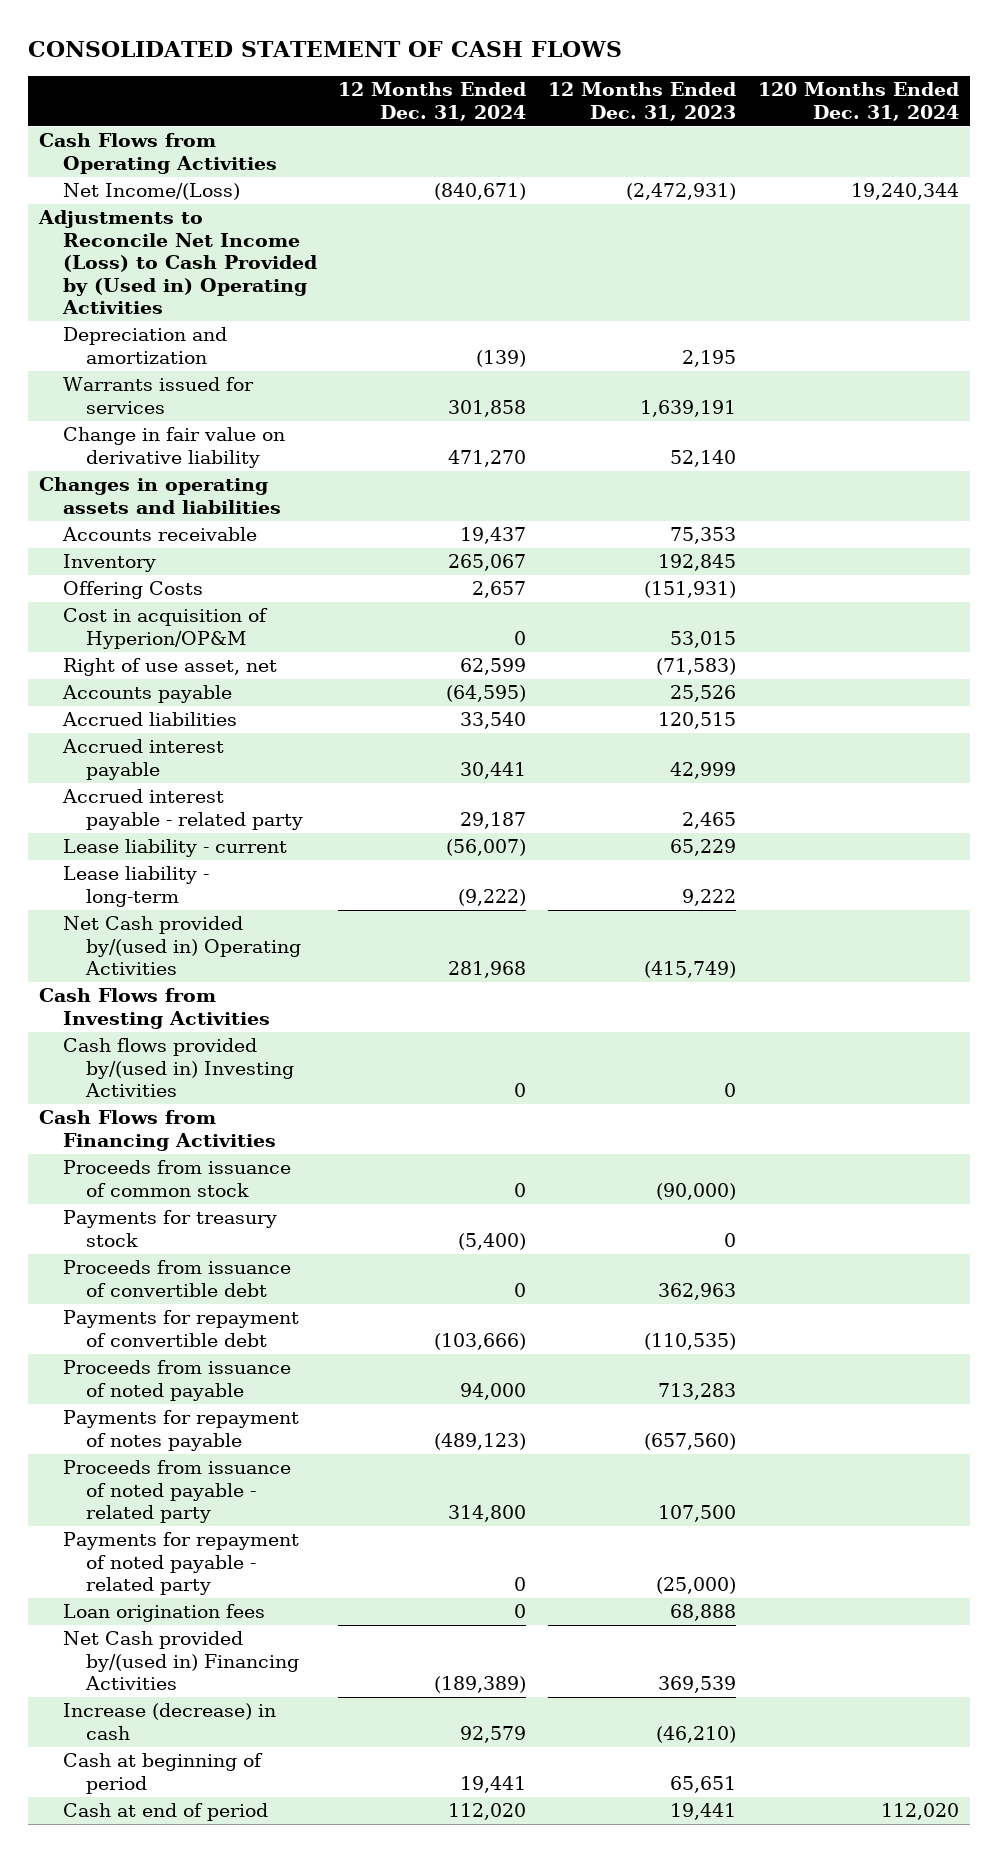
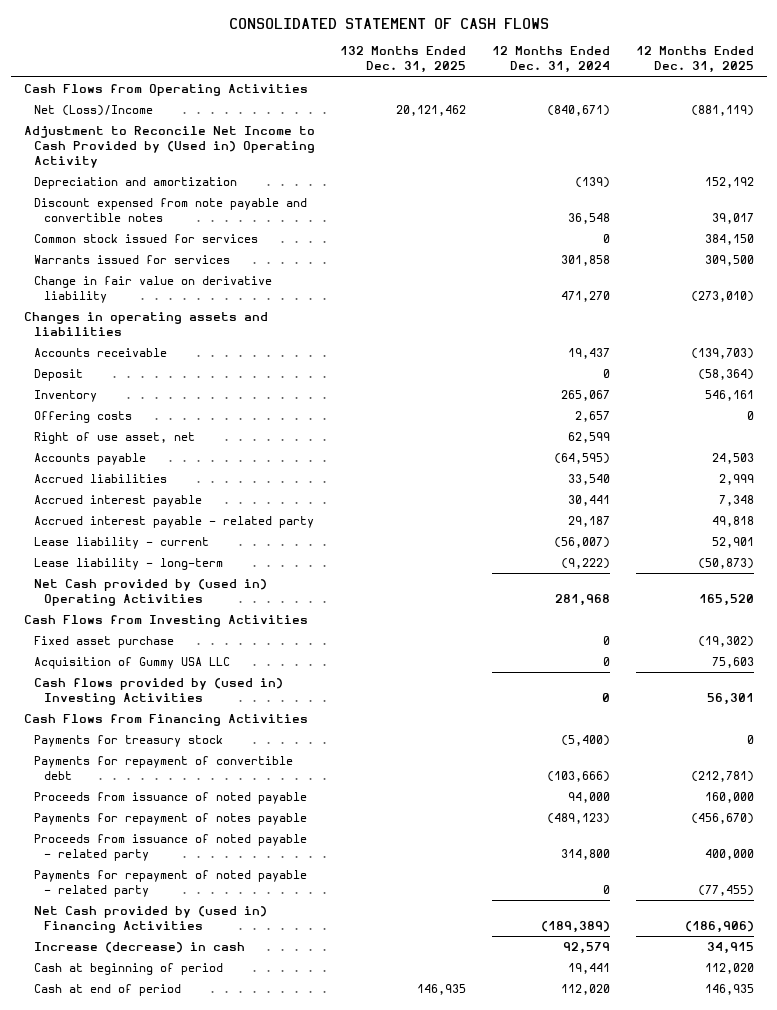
[548,82,737,121] 12 Months Ended Dec. 31, 2023 -> none
[757,82,959,121] 120 Months Ended Dec. 31, 2024 -> none
none -> [340,46,467,74] 132 Months Ended Dec. 31, 2025
none -> [635,46,754,74] 12 Months Ended Dec. 31, 2025
[62,183,240,201] Net Income/(Loss) -> [33,105,153,117] Net (Loss)/Income
[38,210,317,315] Adjustments to Reconcile Net Income (Loss) to Cash Provided by (Used in) Operating Activities -> [23,126,315,169] Adjustment to Reconcile Net Income to Cash Provided by (Used in) Operating Activity
none -> [33,198,307,223] Discount expensed from note payable and convertible notes
none -> [33,234,258,244] Common stock issued for services
none -> [33,369,83,382] Deposit
[62,608,268,649] Cost in acquisition of Hyperion/OP&M -> none
[62,581,203,600] Offering Costs -> [33,411,132,424] Offering costs
[62,916,302,976] Net Cash provided by/(used in) Operating Activities -> [33,579,267,607] Net Cash provided by (used in) Operating Activities
none -> [33,636,174,649] Fixed asset purchase
none -> [33,657,230,670] Acquisition of Gummy USA LLC
[62,1038,295,1098] Cash flows provided by/(used in) Investing Activities -> [33,678,283,706] Cash flows provided by (used in) Investing Activities
[62,1160,291,1197] Proceeds from issuance of common stock -> none
[62,1260,291,1297] Proceeds from issuance of convertible debt -> none
[62,1604,265,1623] Loan origination fees -> none
[62,1631,300,1691] Net Cash provided by/(used in) Financing Activities -> [33,906,267,934] Net Cash provided by (used in) Financing Activities

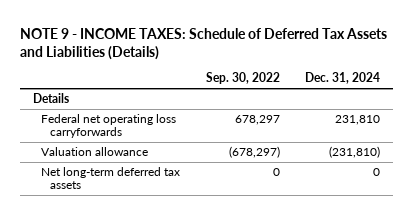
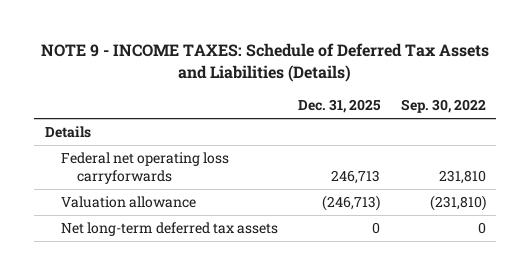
[304,72,380,85] Dec. 31, 2024 -> none
none -> [298,99,382,114] Dec. 31, 2025
[234,115,280,126] 678,297 -> [438,170,486,185] 231,810
[228,146,280,159] (678,297) -> [429,195,486,212] (231,810)

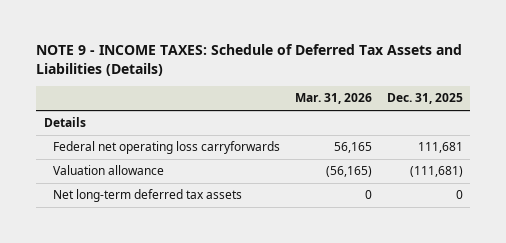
[400,99,486,114] Sep. 30, 2022 -> none
none -> [294,93,372,105] Mar. 31, 2026
[331,170,381,185] 246,713 -> [417,142,463,154] 111,681
[322,195,381,212] (246,713) -> [409,166,463,178] (111,681)

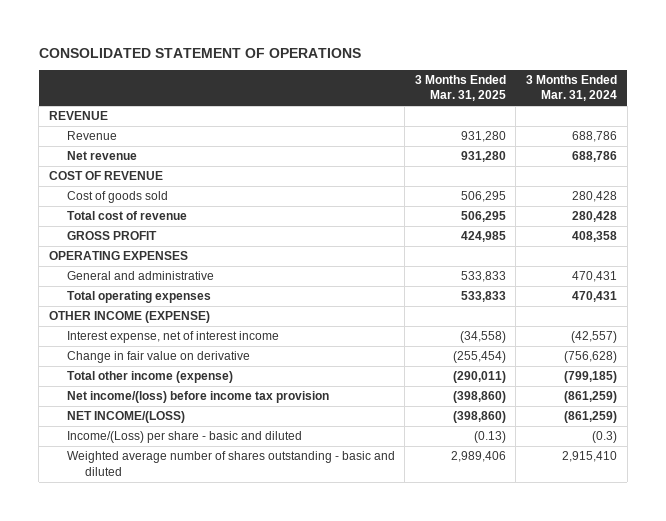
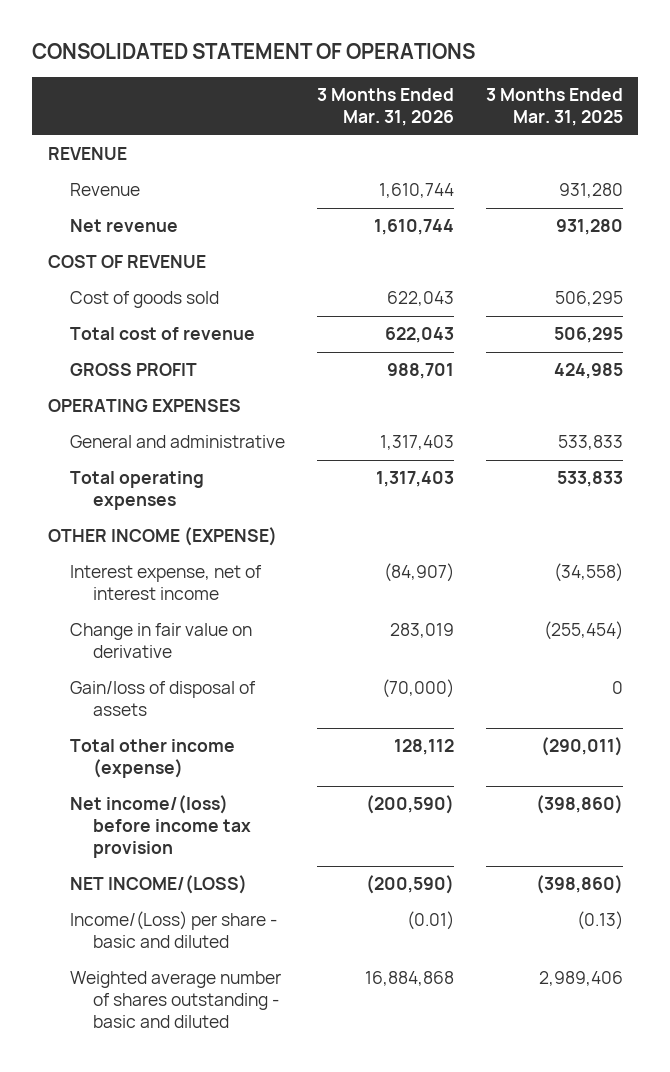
[526,74,618,102] 3 Months Ended Mar. 31, 2024 -> none
none -> [317,88,455,127] 3 Months Ended Mar. 31, 2026
none -> [70,681,257,717] Gain/loss of disposal of assets

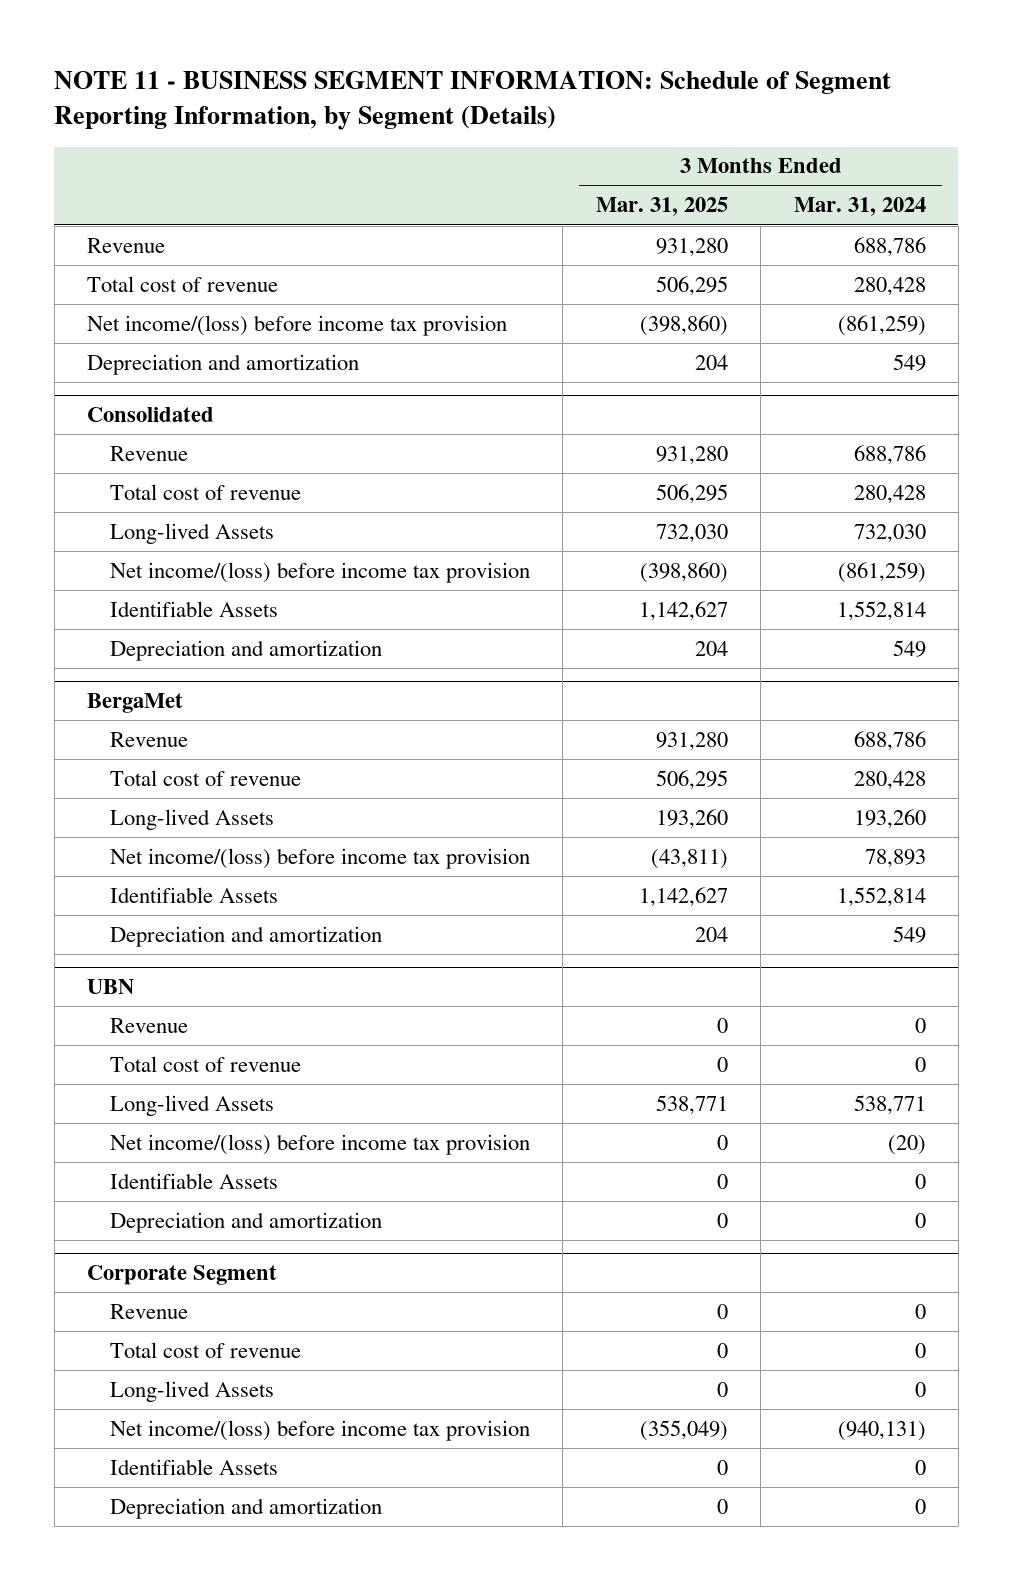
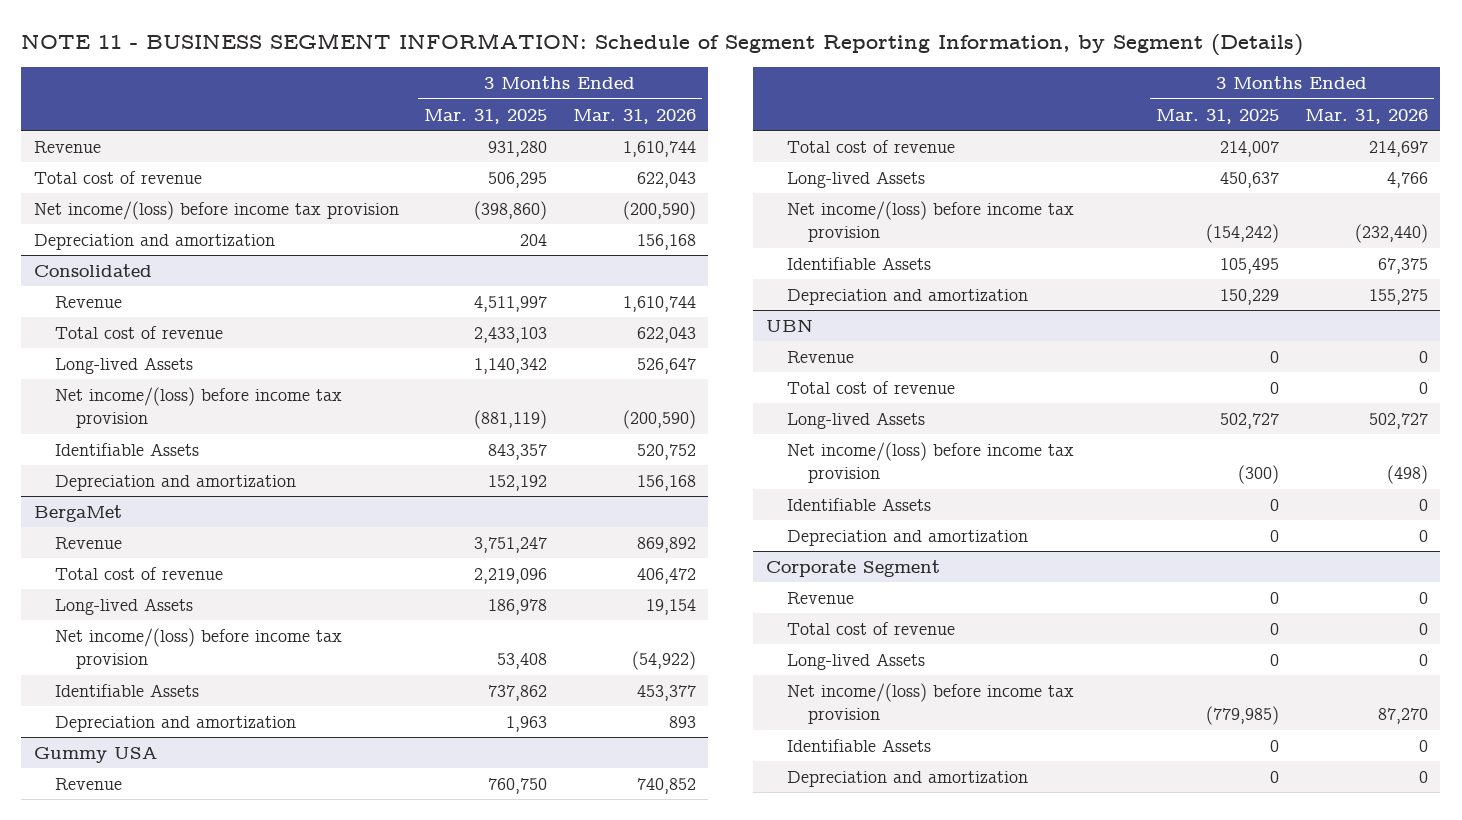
[793,197,926,217] Mar. 31, 2024 -> none
none -> [572,108,696,124] Mar. 31, 2026
[655,445,728,465] 931,280 -> [474,295,548,312] 4,511,997
[655,483,728,504] 506,295 -> [474,326,548,343] 2,433,103
[655,523,728,543] 732,030 -> [474,357,548,374] 1,140,342
[639,561,728,583] (398,860) -> [474,410,548,430] (881,119)
[638,600,728,621] 1,142,627 -> [488,443,548,460] 843,357
[694,640,728,656] 204 -> [488,474,548,491] 152,192
[655,731,728,751] 931,280 -> [474,536,548,553] 3,751,247
[655,769,728,790] 506,295 -> [474,567,548,584] 2,219,096
[655,808,728,829] 193,260 -> [488,598,548,615] 186,978
[650,848,728,869] (43,811) -> [497,653,548,670] 53,408
[638,886,728,907] 1,142,627 -> [488,684,548,701] 737,862
[694,926,728,942] 204 -> [506,715,548,732] 1,963
none -> [34,746,158,763] Gummy USA
none -> [55,777,123,790] Revenue
none -> [787,139,956,153] Total cost of revenue
none -> [787,170,926,188] Long-lived Assets
none -> [787,200,1075,243] Net income/(loss) before income tax provision
none -> [787,256,932,270] Identifiable Assets
none -> [787,288,1029,305] Depreciation and amortization
[655,1094,728,1115] 538,771 -> [1220,412,1280,429] 502,727
[716,1134,728,1150] 0 -> [1238,465,1280,485] (300)
[639,1419,728,1441] (355,049) -> [1206,706,1280,726] (779,985)

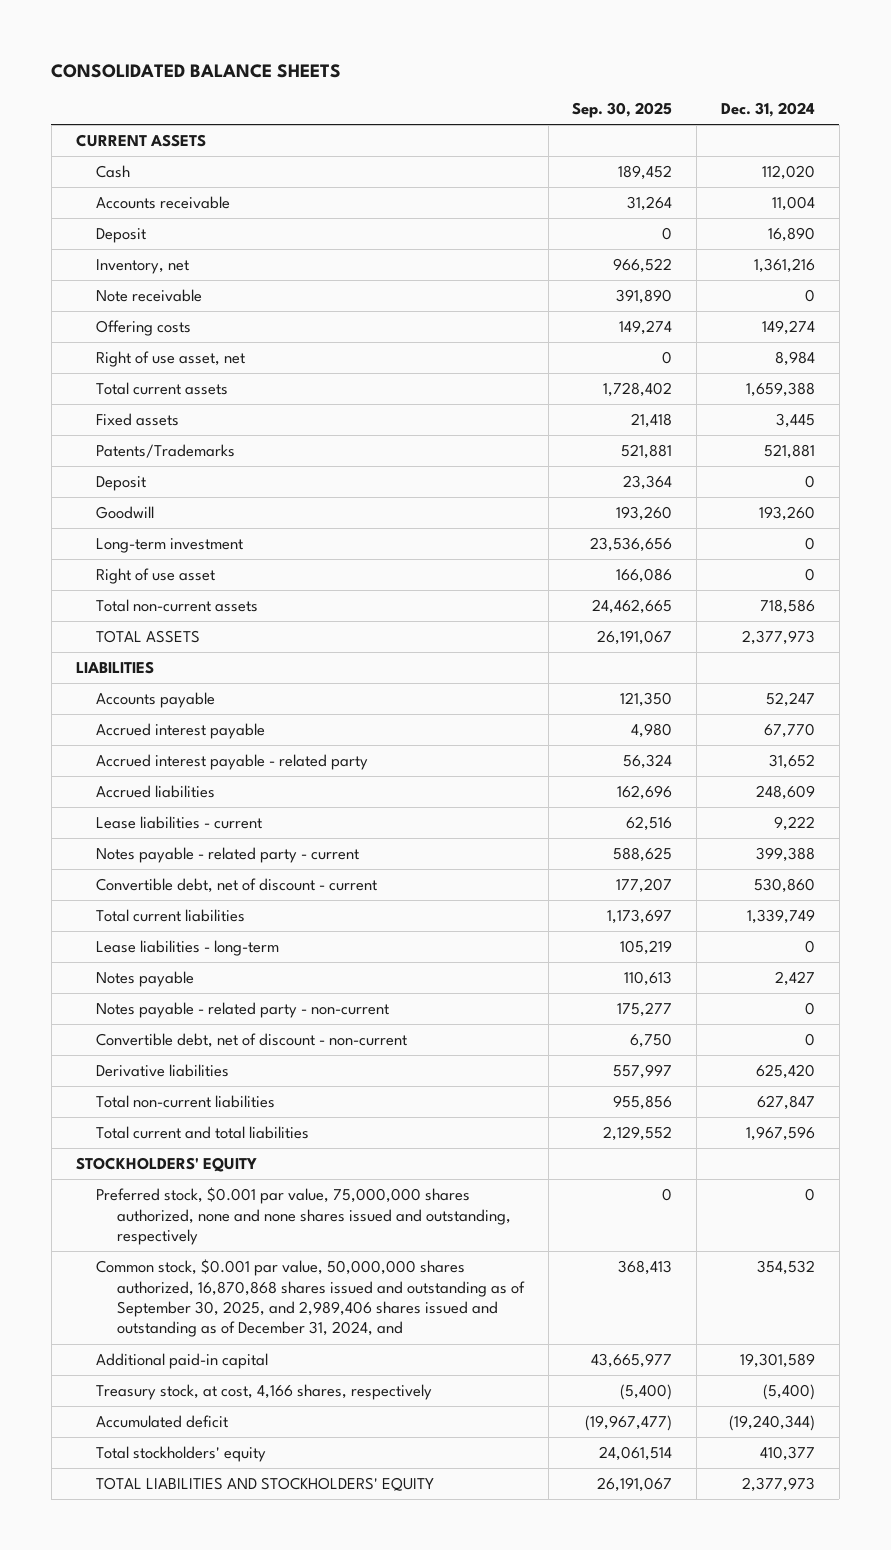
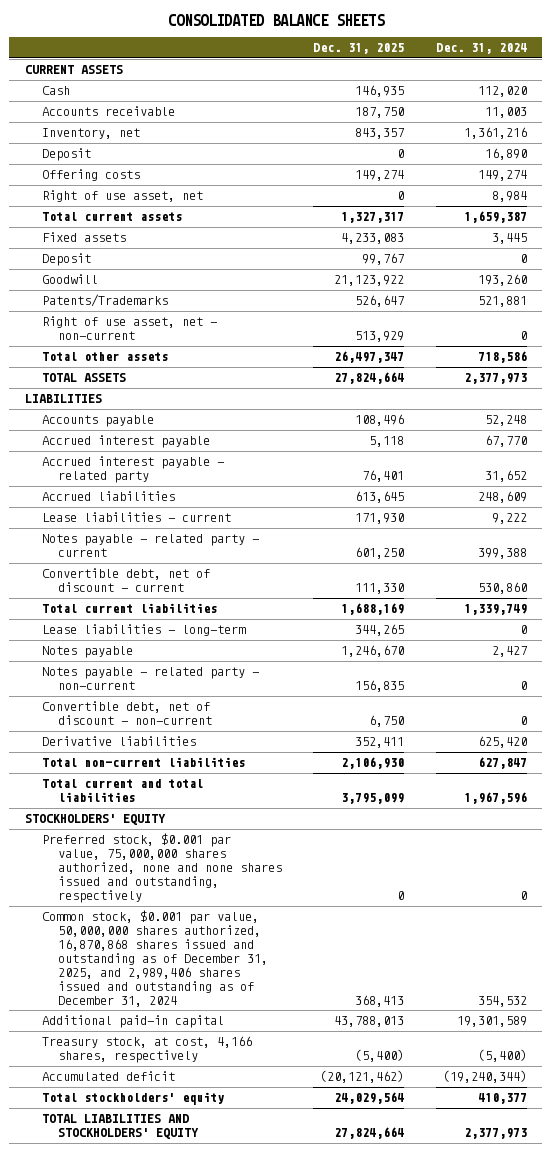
[572,102,673,119] Sep. 30, 2025 -> none
none -> [313,43,405,55] Dec. 31, 2025
[772,196,816,212] 11,004 -> [484,107,527,119] 11,003
[96,289,203,303] Note receivable -> none
[96,228,147,244] Deposit -> [41,148,91,162] Deposit
[746,382,816,398] 1,659,388 -> [463,211,527,224] 1,659,387
[96,538,244,554] Long-term investment -> none
[96,444,236,459] Patents/Trademarks -> [41,294,168,308] Patents/Trademarks
[96,568,216,585] Right of use asset -> [41,316,217,341] Right of use asset, net - non-current
[96,599,259,613] Total non-current assets -> [41,352,168,362] Total other assets
[766,692,816,708] 52,247 -> [484,415,527,427] 52,248
[96,1259,525,1338] Common stock, $0.001 par value, 50,000,000 shares authorized, 16,870,868 shares issued and outstanding as of September 30, 2025, and 2,989,406 shares issued and outstanding as of December 31, 2024, and -> [41,910,269,1007] Common stock, $0.001 par value, 50,000,000 shares authorized, 16,870,868 shares issued and outstanding as of December 31, 2025, and 2,989,406 shares issued and outstanding as of December 31, 2024

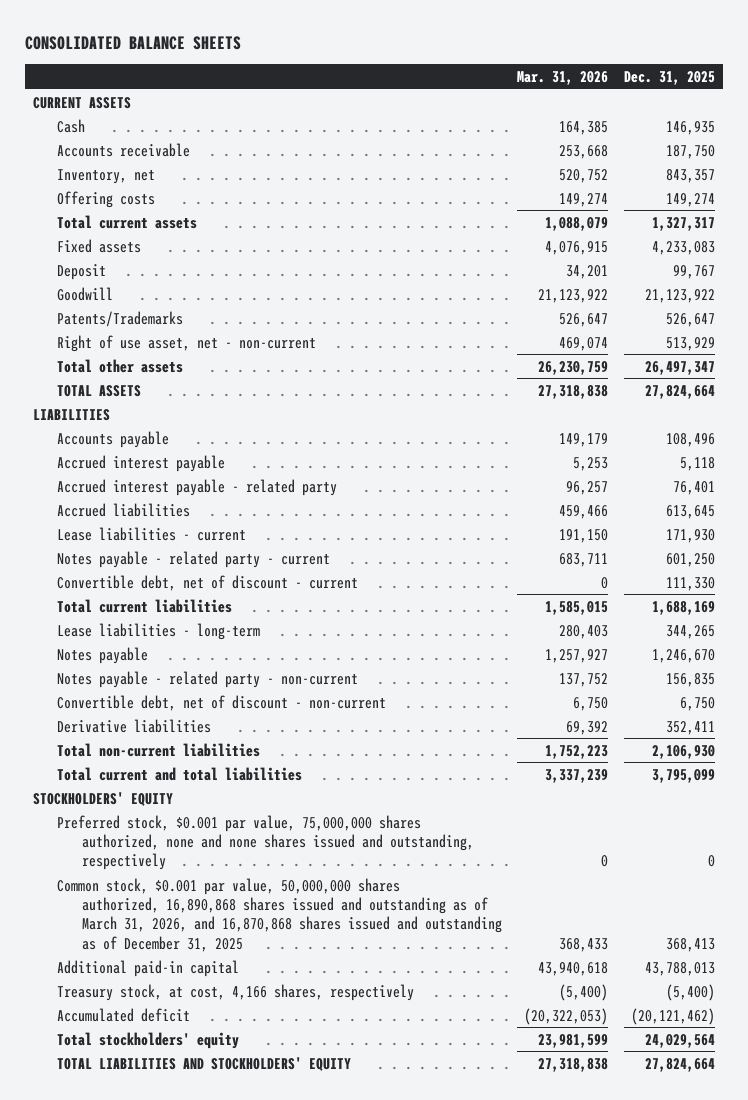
[435,43,527,55] Dec. 31, 2024 -> none
none -> [517,71,609,86] Mar. 31, 2026
[41,148,91,162] Deposit -> none
[41,190,203,203] Right of use asset, net -> none
[41,910,269,1007] Common stock, $0.001 par value, 50,000,000 shares authorized, 16,870,868 shares issued and outstanding as of December 31, 2025, and 2,989,406 shares issued and outstanding as of December 31, 2024 -> [57,877,502,952] Common stock, $0.001 par value, 50,000,000 shares authorized, 16,890,868 shares issued and outstanding as of March 31, 2026, and 16,870,868 shares issued and outstanding as of December 31, 2025

